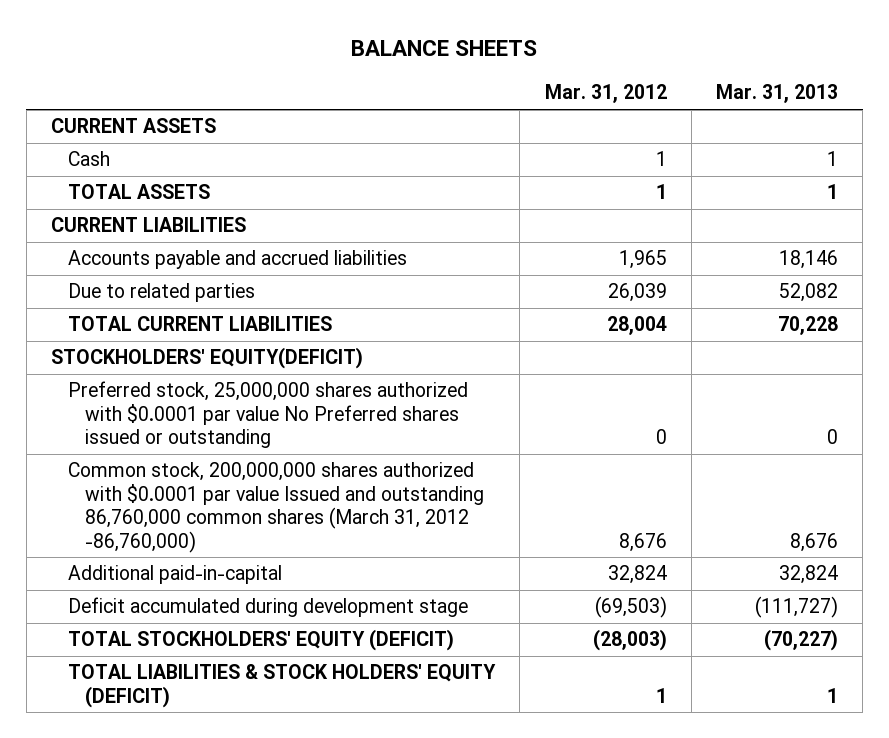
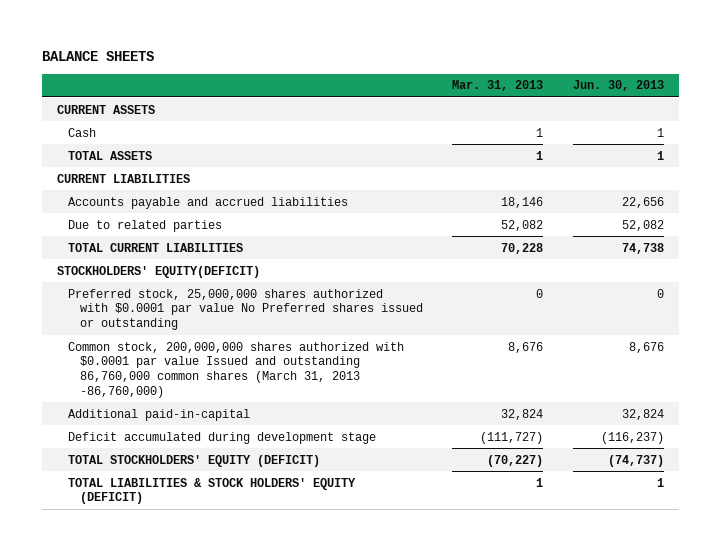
[544,84,667,104] Mar. 31, 2012 -> none
none -> [572,80,664,92] Jun. 30, 2013
[68,462,485,553] Common stock, 200,000,000 shares authorized with $0.0001 par value Issued and outstanding 86,760,000 common shares (March 31, 2012 -86,760,000) -> [68,341,405,398] Common stock, 200,000,000 shares authorized with $0.0001 par value Issued and outstanding 86,760,000 common shares (March 31, 2013 -86,760,000)

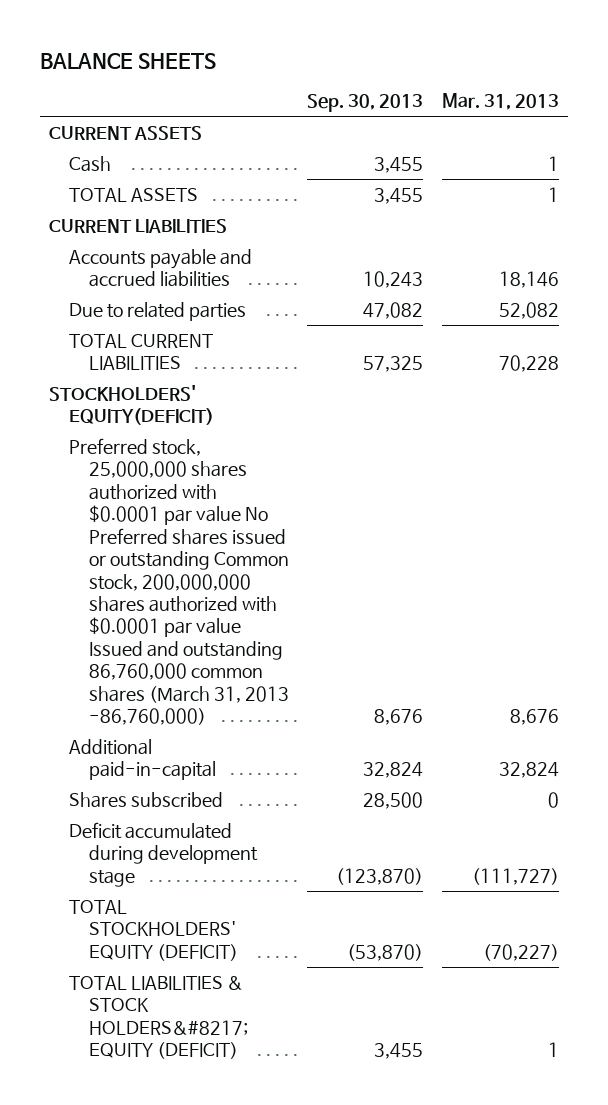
[572,80,664,92] Jun. 30, 2013 -> none
none -> [307,94,424,113] Sep. 30, 2013
[68,341,405,398] Common stock, 200,000,000 shares authorized with $0.0001 par value Issued and outstanding 86,760,000 common shares (March 31, 2013 -86,760,000) -> none
[68,288,423,330] Preferred stock, 25,000,000 shares authorized with $0.0001 par value No Preferred shares issued or outstanding -> [68,437,289,726] Preferred stock, 25,000,000 shares authorized with $0.0001 par value No Preferred shares issued or outstanding Common stock, 200,000,000 shares authorized with $0.0001 par value Issued and outstanding 86,760,000 common shares (March 31, 2013 -86,760,000)
[536,288,544,298] 0 -> [510,709,560,726] 8,676
none -> [68,791,223,808] Shares subscribed
[68,477,357,505] TOTAL LIABILITIES & STOCK HOLDERS' EQUITY (DEFICIT) -> [68,975,248,1060] TOTAL LIABILITIES & STOCK HOLDERS&#8217; EQUITY (DEFICIT)

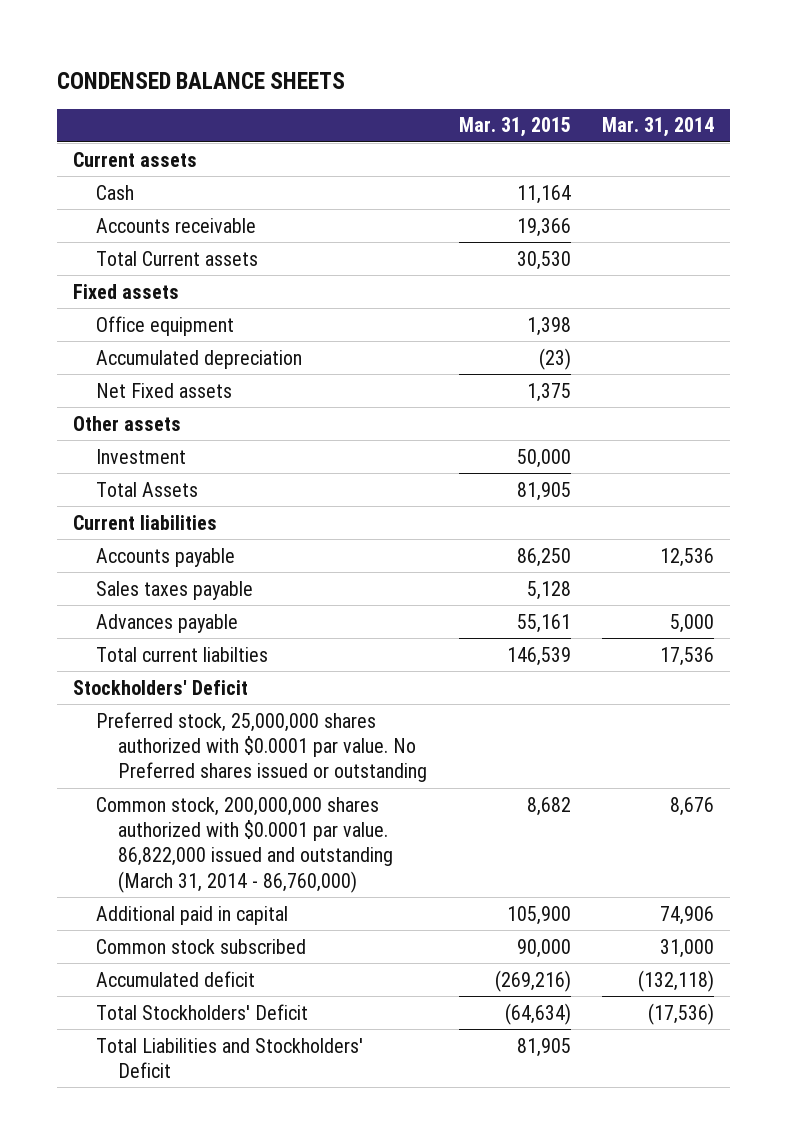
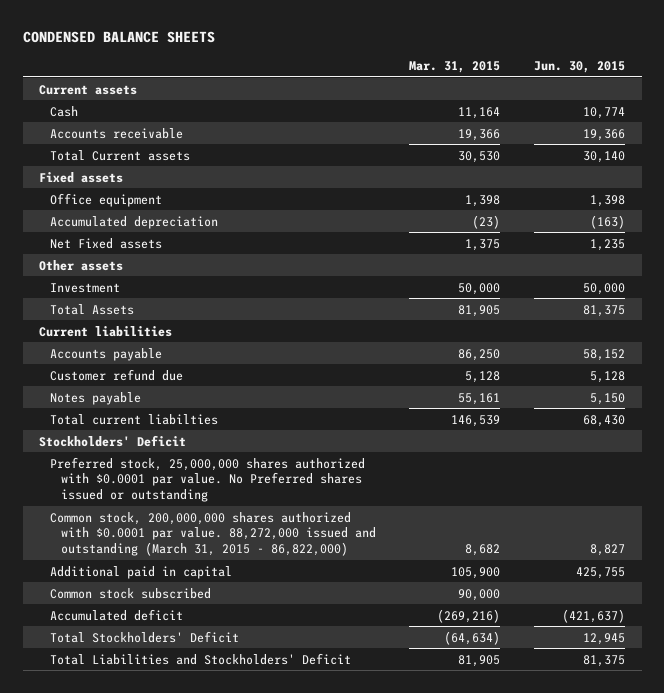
[602,117,715,138] Mar. 31, 2014 -> none
none -> [533,61,625,74] Jun. 30, 2015
[95,580,253,600] Sales taxes payable -> [50,368,184,381] Customer refund due
[95,613,238,633] Advances payable -> [50,391,142,405] Notes payable
[95,796,394,893] Common stock, 200,000,000 shares authorized with $0.0001 par value. 86,822,000 issued and outstanding (March 31, 2014 - 86,760,000) -> [50,511,376,557] Common stock, 200,000,000 shares authorized with $0.0001 par value. 88,272,000 issued and outstanding (March 31, 2015 - 86,822,000)

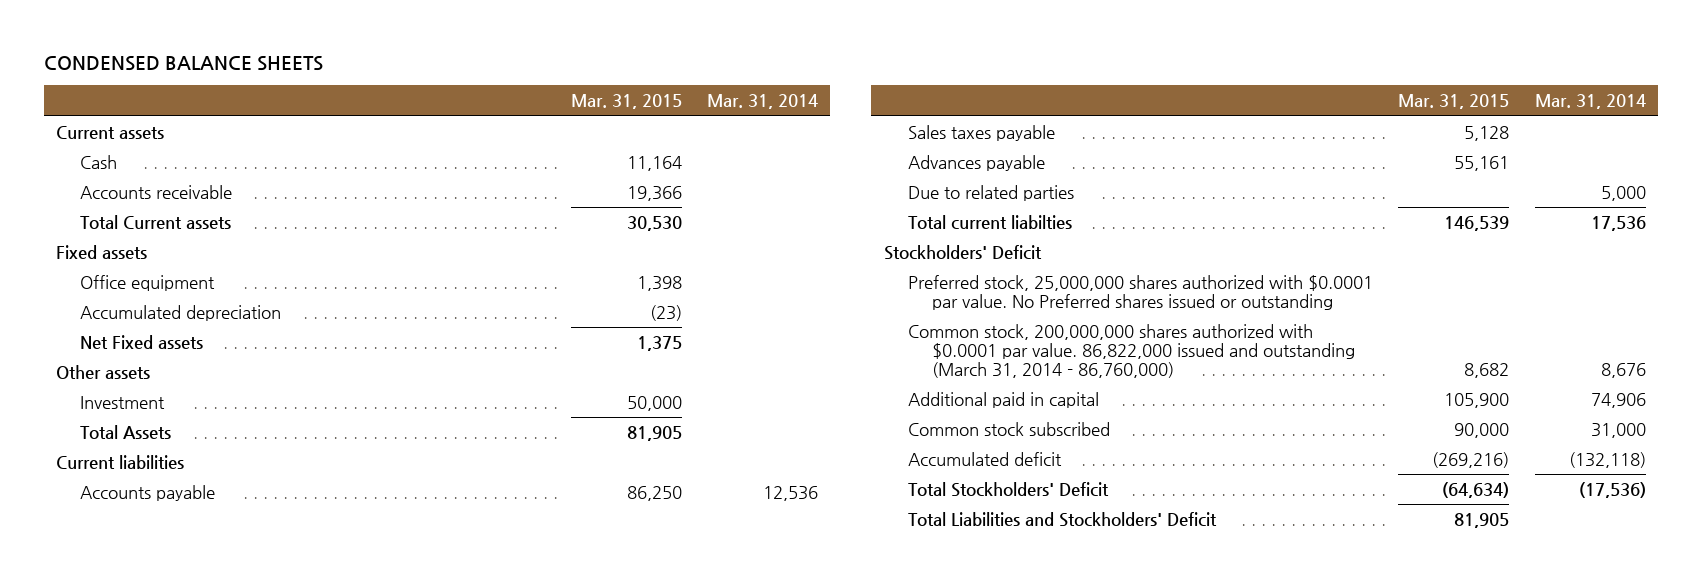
[533,61,625,74] Jun. 30, 2015 -> none
none -> [706,94,818,110] Mar. 31, 2014
[50,368,184,381] Customer refund due -> [908,124,1056,141] Sales taxes payable
[50,391,142,405] Notes payable -> [908,154,1046,171] Advances payable
none -> [908,184,1075,201] Due to related parties
[50,511,376,557] Common stock, 200,000,000 shares authorized with $0.0001 par value. 88,272,000 issued and outstanding (March 31, 2015 - 86,822,000) -> [908,323,1356,378] Common stock, 200,000,000 shares authorized with $0.0001 par value. 86,822,000 issued and outstanding (March 31, 2014 - 86,760,000)

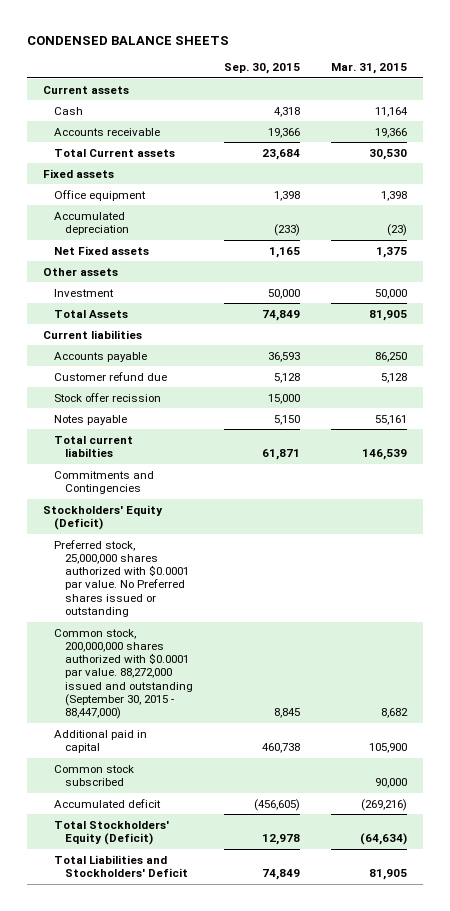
[706,94,818,110] Mar. 31, 2014 -> none
none -> [224,63,301,75] Sep. 30, 2015
[908,184,1075,201] Due to related parties -> none
[908,124,1056,141] Sales taxes payable -> [53,371,167,381] Customer refund due
none -> [53,392,161,402] Stock offer recission
[908,154,1046,171] Advances payable -> [53,414,127,425] Notes payable
none -> [53,470,154,494] Commitments and Contingencies
[883,244,1042,260] Stockholders' Deficit -> [42,504,163,530] Stockholders' Equity (Deficit)
[908,323,1356,378] Common stock, 200,000,000 shares authorized with $0.0001 par value. 86,822,000 issued and outstanding (March 31, 2014 - 86,760,000) -> [53,628,193,720] Common stock, 200,000,000 shares authorized with $0.0001 par value. 88,272,000 issued and outstanding (September 30, 2015 - 88,447,000)
[908,481,1110,497] Total Stockholders' Deficit -> [53,820,169,845] Total Stockholders' Equity (Deficit)

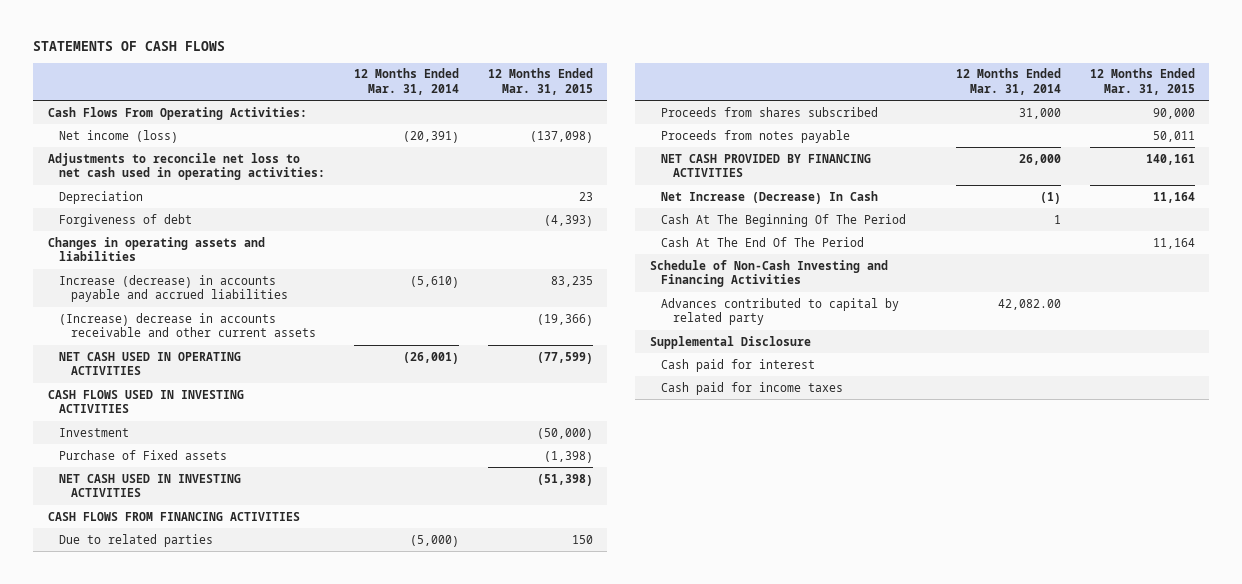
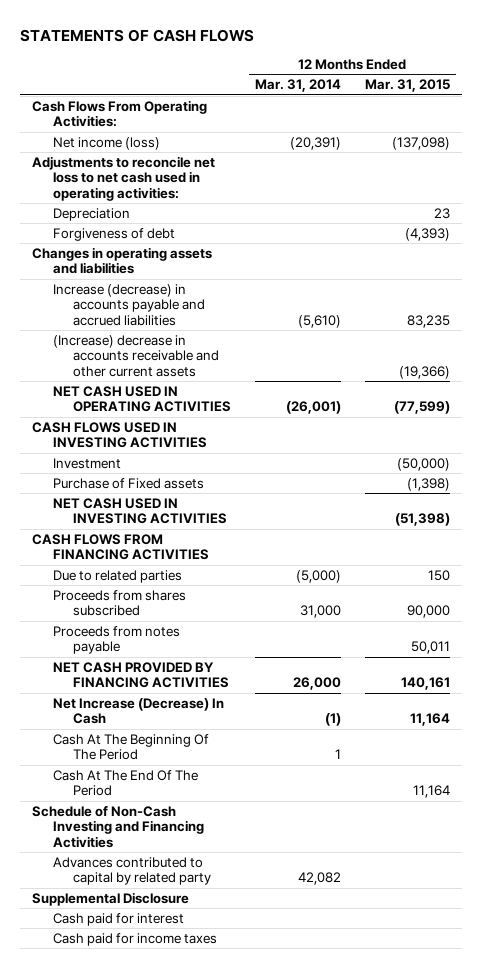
[997,298,1061,310] 42,082.00 -> [297,872,341,886] 42,082

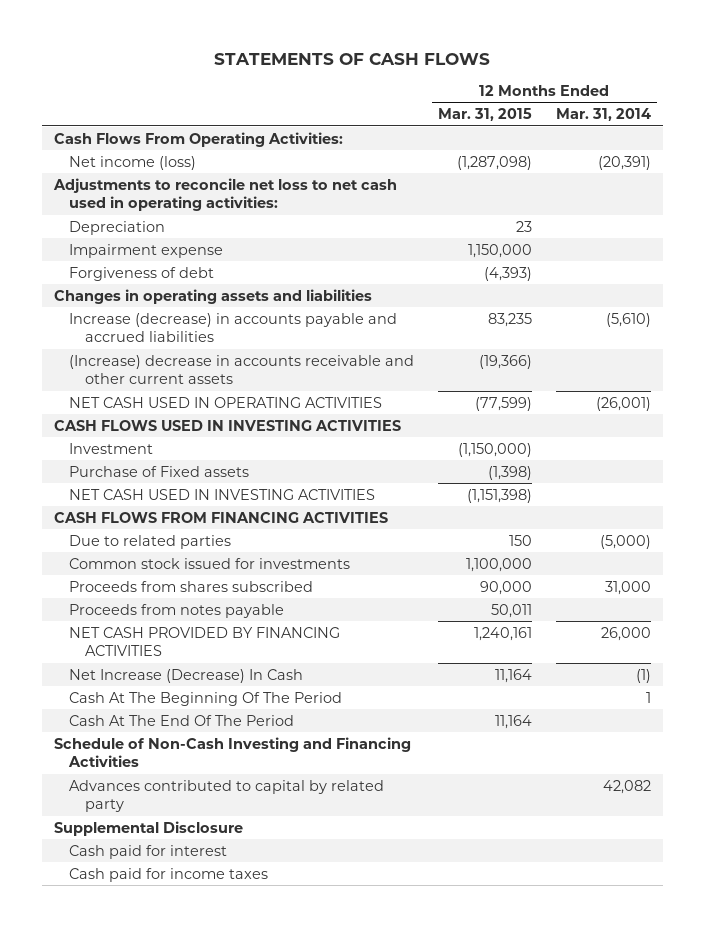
[391,136,450,150] (137,098) -> [457,155,533,170] (1,287,098)
none -> [69,243,224,258] Impairment expense
[396,457,450,471] (50,000) -> [458,442,533,457] (1,150,000)
[394,513,450,527] (51,398) -> [467,488,533,503] (1,151,398)
none -> [69,557,351,569] Common stock issued for investments
[400,677,450,691] 140,161 -> [474,626,533,641] 1,240,161

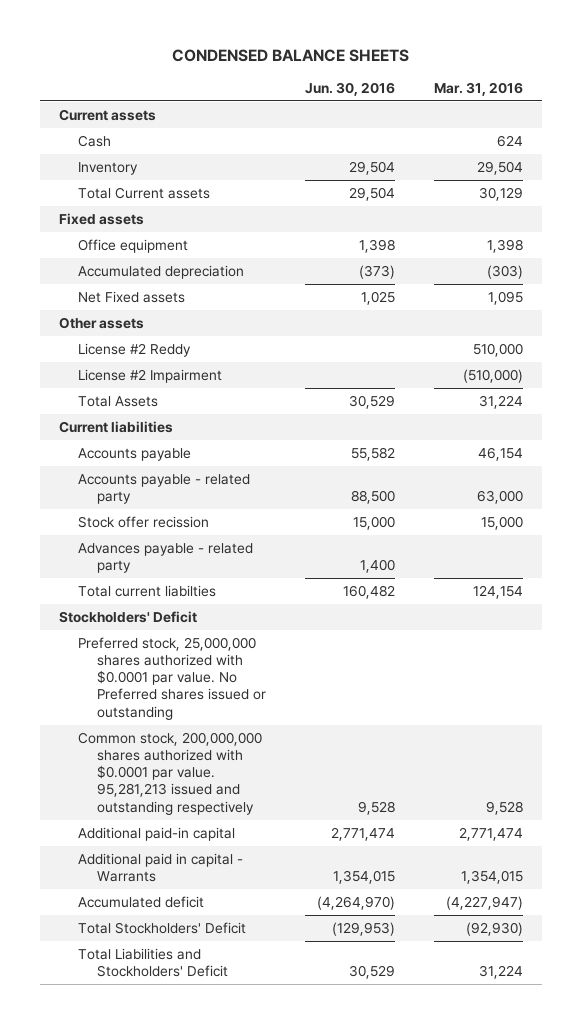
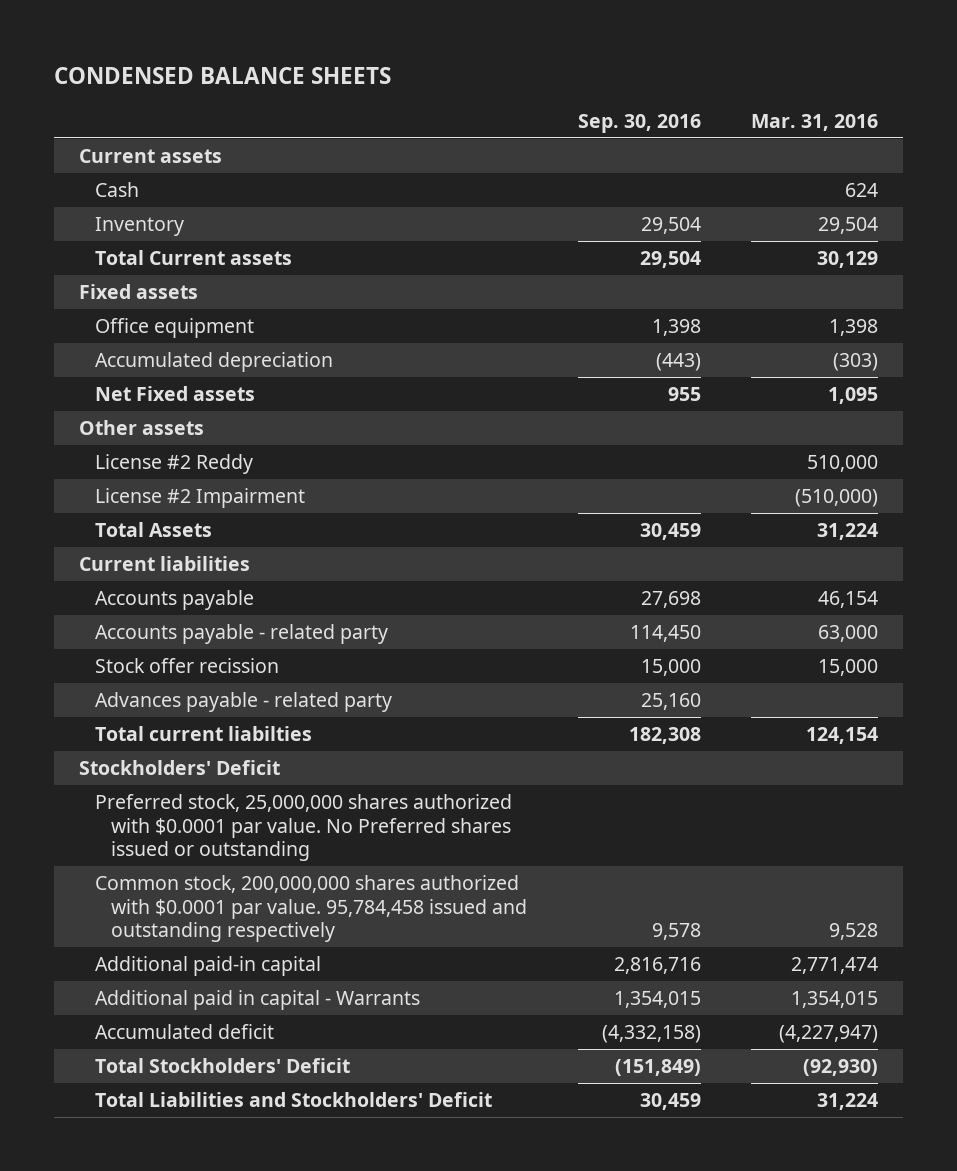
[304,81,395,96] Jun. 30, 2016 -> none
none -> [577,113,701,133] Sep. 30, 2016
[77,731,262,815] Common stock, 200,000,000 shares authorized with $0.0001 par value. 95,281,213 issued and outstanding respectively -> [95,875,528,943] Common stock, 200,000,000 shares authorized with $0.0001 par value. 95,784,458 issued and outstanding respectively

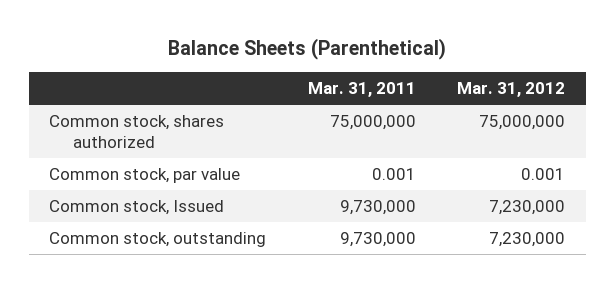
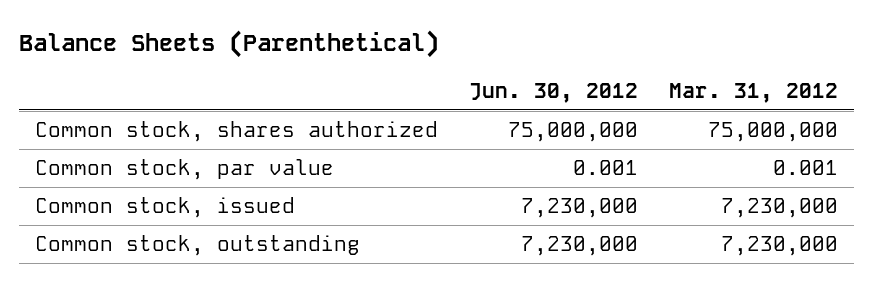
[307,82,416,98] Mar. 31, 2011 -> none
none -> [468,83,638,104] Jun. 30, 2012
[49,200,225,216] Common stock, Issued -> [34,197,295,219] Common stock, issued

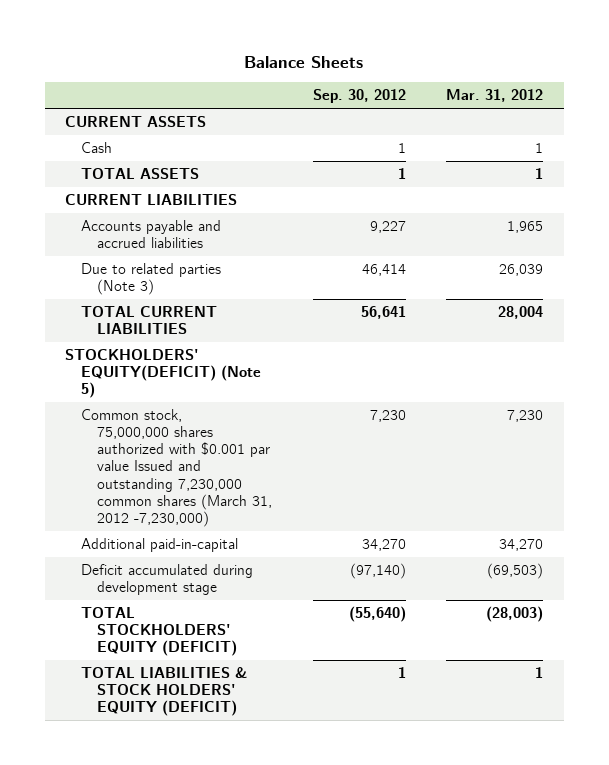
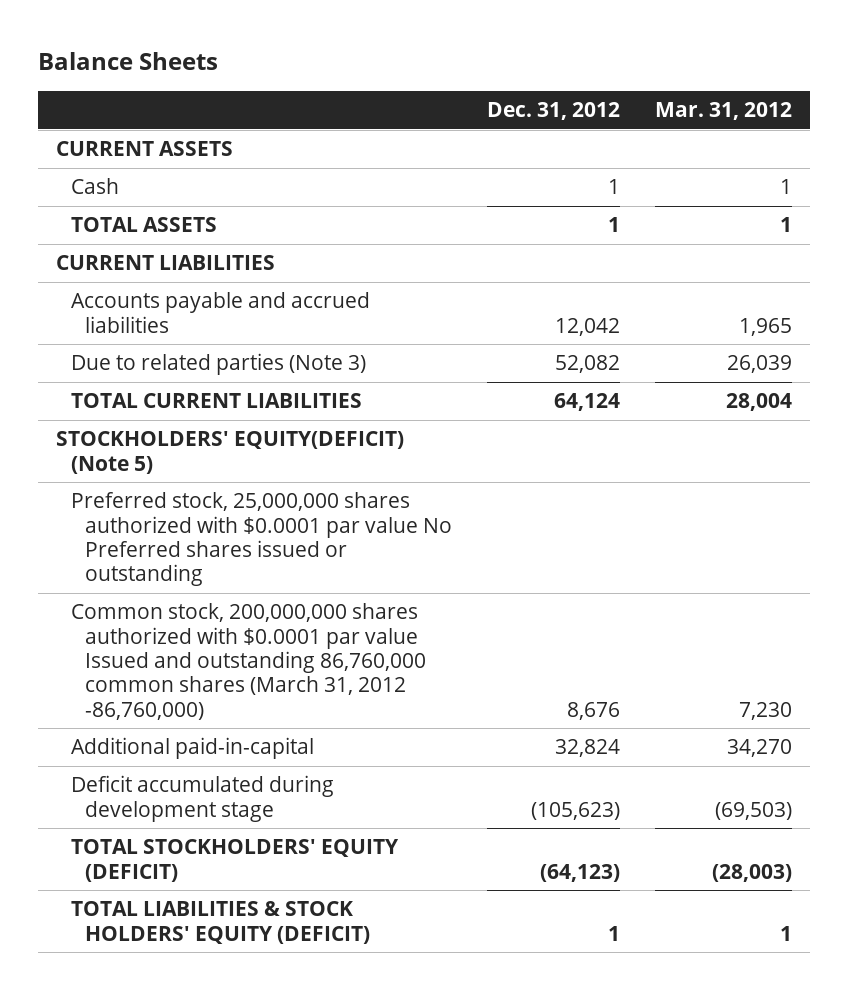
[312,89,406,104] Sep. 30, 2012 -> none
none -> [487,102,621,121] Dec. 31, 2012
none -> [70,492,453,587] Preferred stock, 25,000,000 shares authorized with $0.0001 par value No Preferred shares issued or outstanding
[81,409,273,527] Common stock, 75,000,000 shares authorized with $0.001 par value Issued and outstanding 7,230,000 common shares (March 31, 2012 -7,230,000) -> [70,603,427,720] Common stock, 200,000,000 shares authorized with $0.0001 par value Issued and outstanding 86,760,000 common shares (March 31, 2012 -86,760,000)

